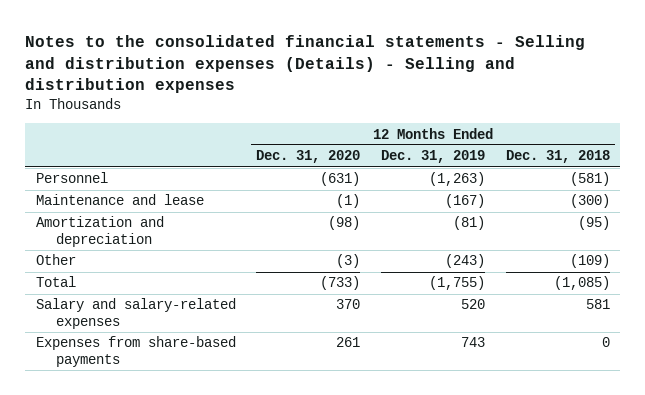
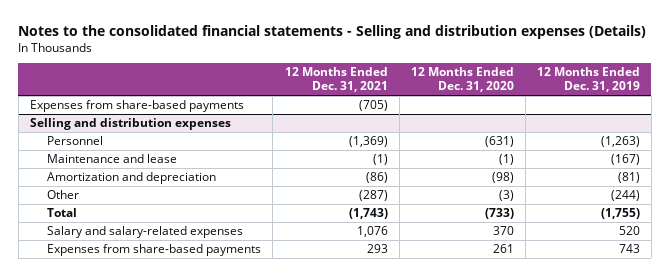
[25,35,586,94] Notes to the consolidated financial statements - Selling and distribution expenses (Details) - Selling and distribution expenses -> [18,25,647,40] Notes to the consolidated financial statements - Selling and distribution expenses (Details)
[505,150,610,164] Dec. 31, 2018 -> none
none -> [284,67,388,93] 12 Months Ended Dec. 31, 2021
none -> [29,99,244,112] Expenses from share-based payments
none -> [29,117,231,130] Selling and distribution expenses
[445,254,486,269] (243) -> [610,189,640,201] (244)

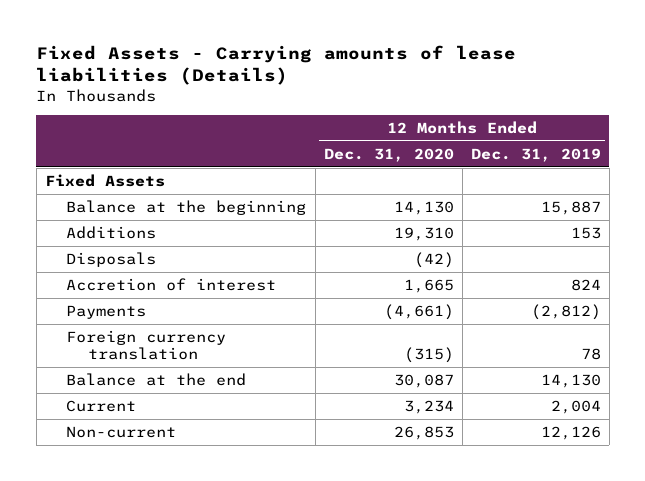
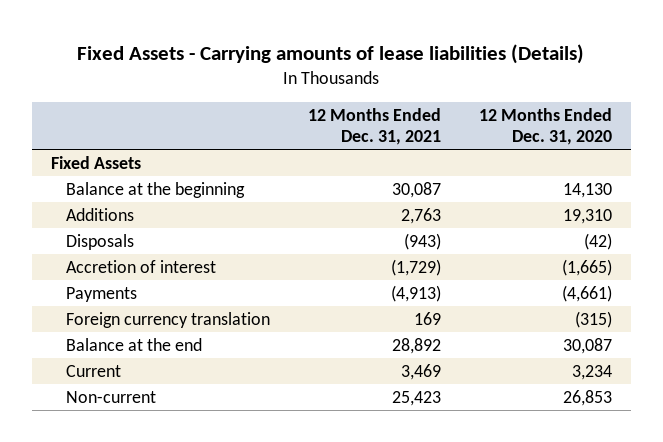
[470,147,601,162] Dec. 31, 2019 -> none
none -> [307,107,441,145] 12 Months Ended Dec. 31, 2021
[403,278,454,293] 1,665 -> [561,258,612,276] (1,665)

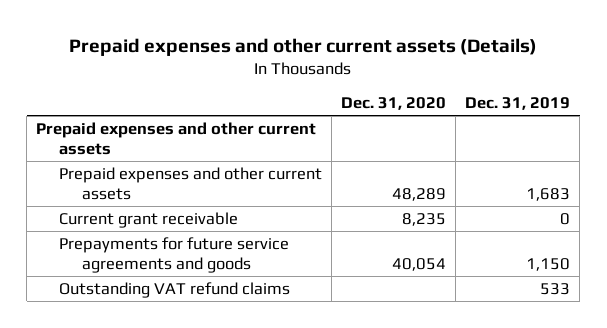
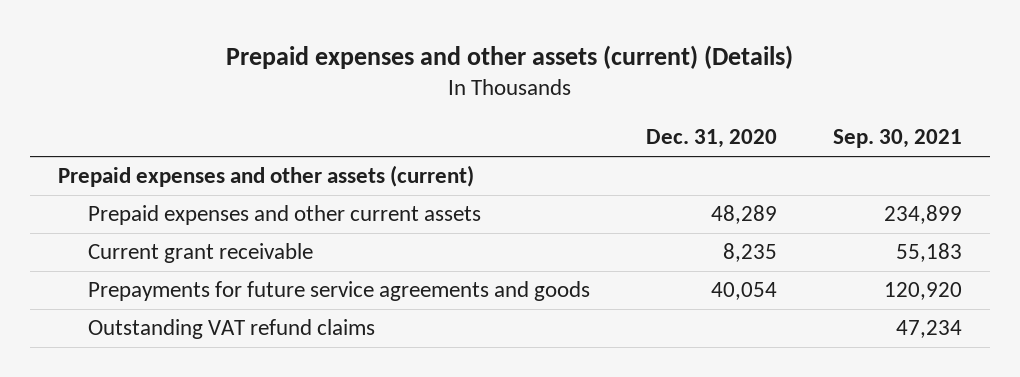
[69,38,538,57] Prepaid expenses and other current assets (Details) -> [226,44,794,69] Prepaid expenses and other assets (current) (Details)
[465,97,571,111] Dec. 31, 2019 -> none
none -> [833,129,963,149] Sep. 30, 2021
[36,121,317,155] Prepaid expenses and other current assets -> [58,165,475,188] Prepaid expenses and other assets (current)

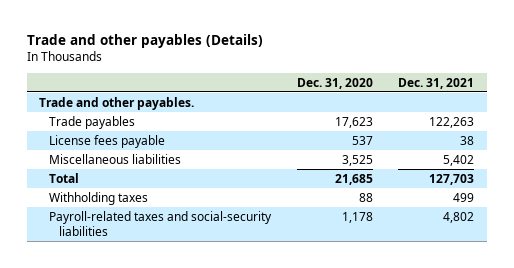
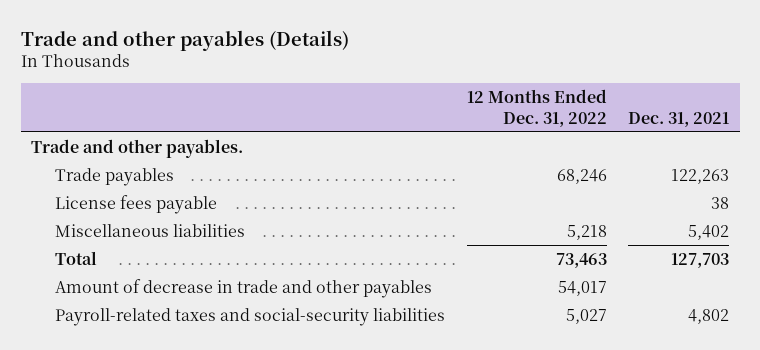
[296,77,373,89] Dec. 31, 2020 -> none
none -> [466,89,607,127] 12 Months Ended Dec. 31, 2022
[49,191,149,205] Withholding taxes -> none
none -> [55,278,433,298] Amount of decrease in trade and other payables

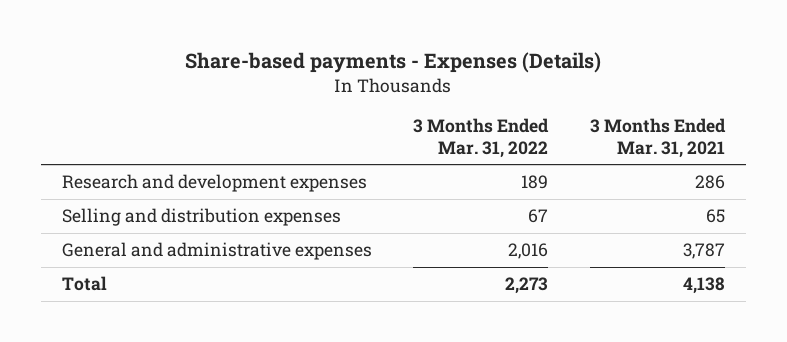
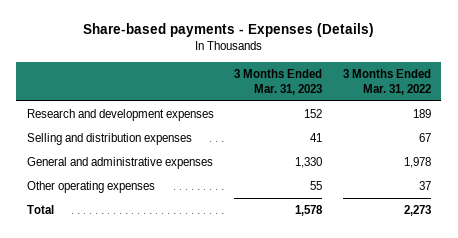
[589,118,726,158] 3 Months Ended Mar. 31, 2021 -> none
none -> [234,68,323,95] 3 Months Ended Mar. 31, 2023
[508,243,549,260] 2,016 -> [404,157,432,169] 1,978
none -> [26,181,155,194] Other operating expenses

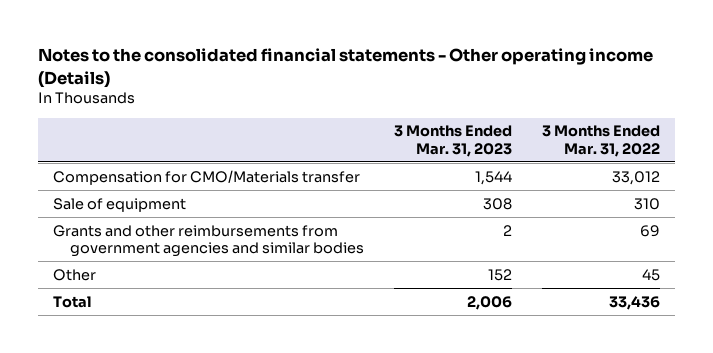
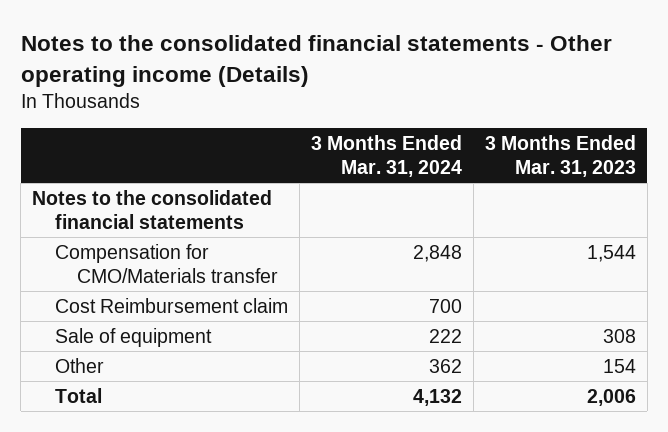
[542,125,661,157] 3 Months Ended Mar. 31, 2022 -> none
none -> [310,134,462,178] 3 Months Ended Mar. 31, 2024
none -> [32,189,273,230] Notes to the consolidated financial statements
none -> [54,297,288,313] Cost Reimbursement claim
[53,224,365,257] Grants and other reimbursements from government agencies and similar bodies -> none
[488,268,513,281] 152 -> [602,358,636,373] 154

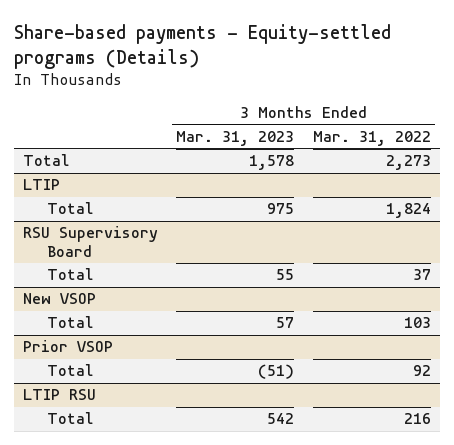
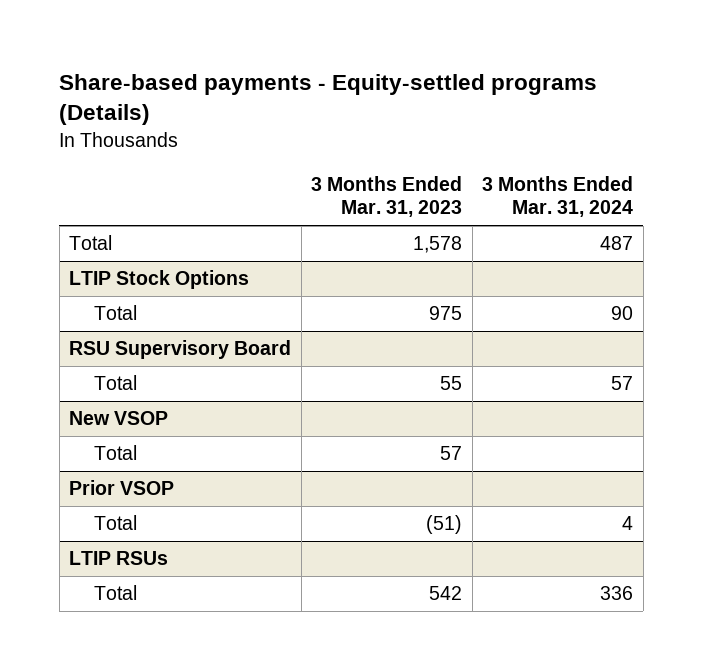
[312,131,431,147] Mar. 31, 2022 -> none
none -> [482,175,634,218] 3 Months Ended Mar. 31, 2024
[23,179,61,191] LTIP -> [69,270,250,290] LTIP Stock Options
[23,389,97,401] LTIP RSU -> [69,551,169,566] LTIP RSUs

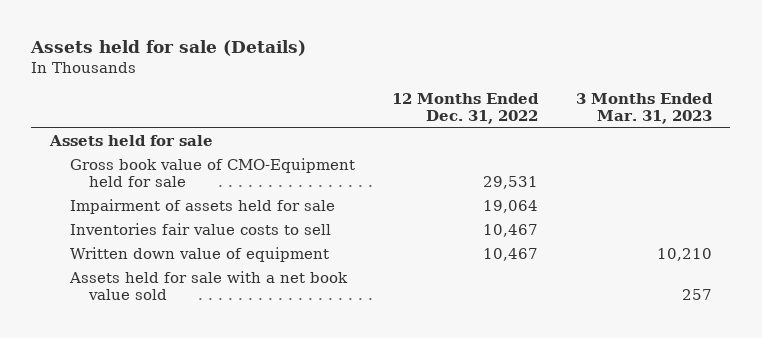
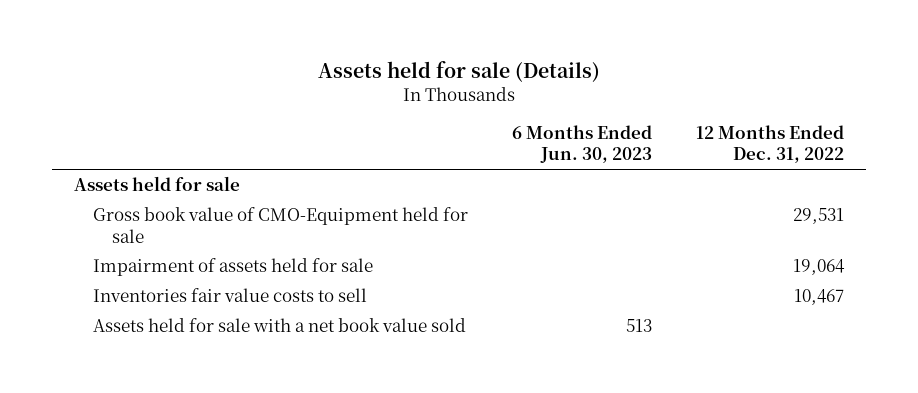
[575,93,713,125] 3 Months Ended Mar. 31, 2023 -> none
none -> [512,124,653,164] 6 Months Ended Jun. 30, 2023
[69,247,329,263] Written down value of equipment -> none

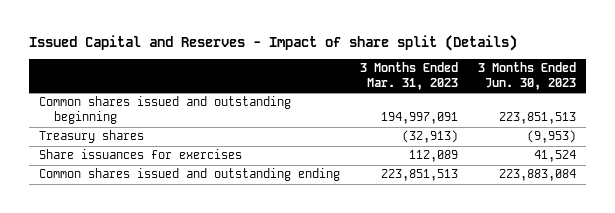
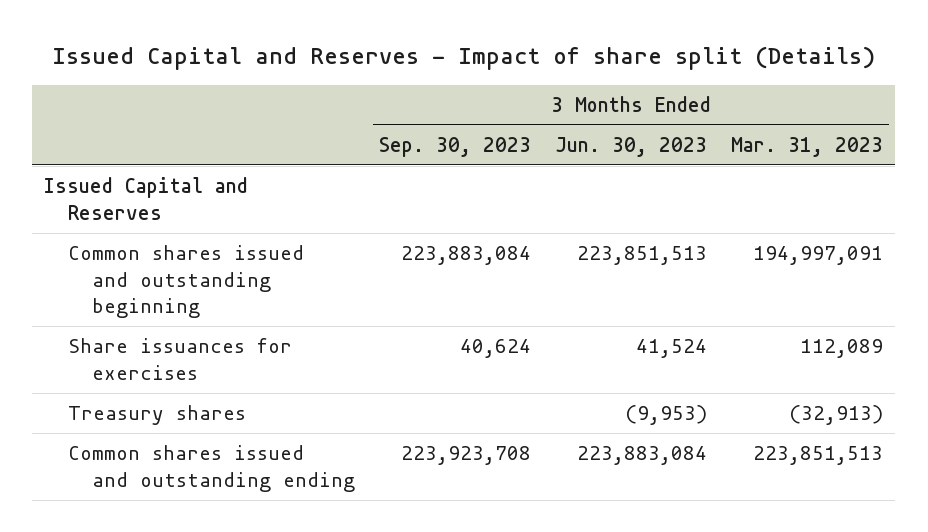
none -> [379,136,532,157] Sep. 30, 2023
none -> [44,177,249,220] Issued Capital and Reserves
[38,130,144,144] Treasury shares -> [68,405,247,426] Treasury shares

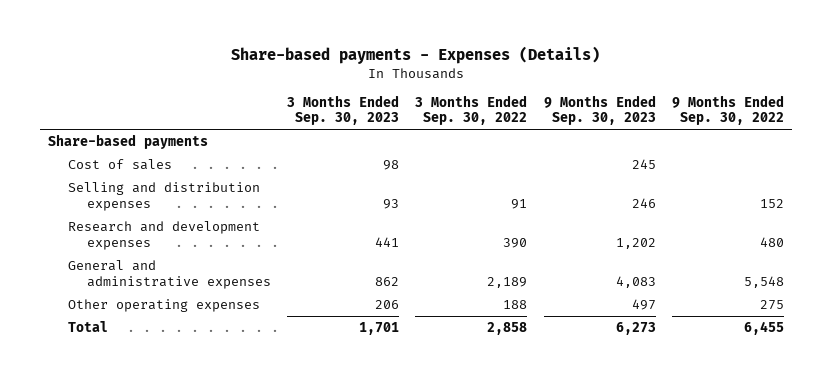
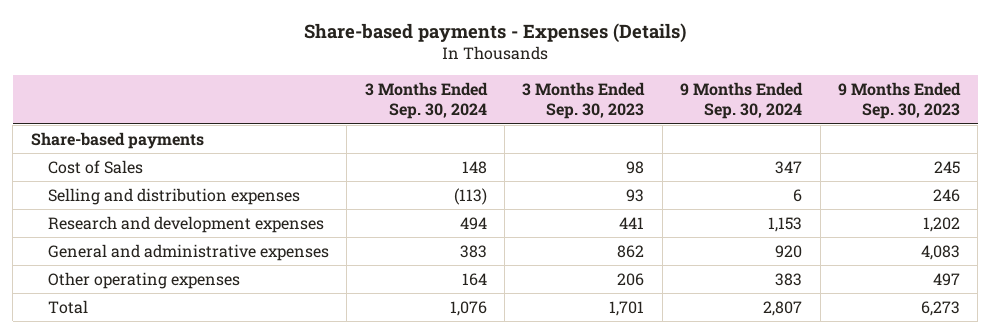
[415,95,528,126] 3 Months Ended Sep. 30, 2022 -> none
[671,95,784,126] 9 Months Ended Sep. 30, 2022 -> none
none -> [364,81,488,120] 3 Months Ended Sep. 30, 2024
none -> [680,81,804,120] 9 Months Ended Sep. 30, 2024
[67,159,172,171] Cost of sales -> [47,159,143,174] Cost of Sales

